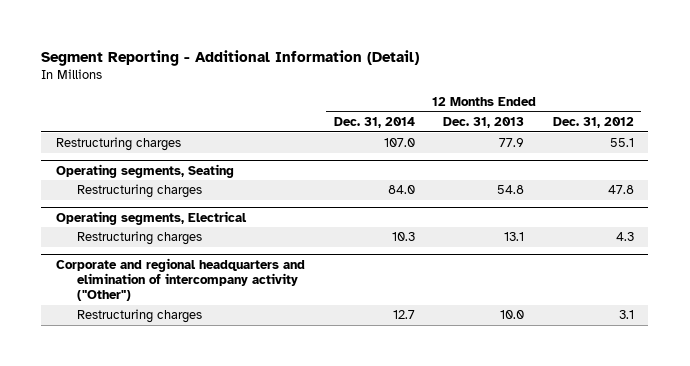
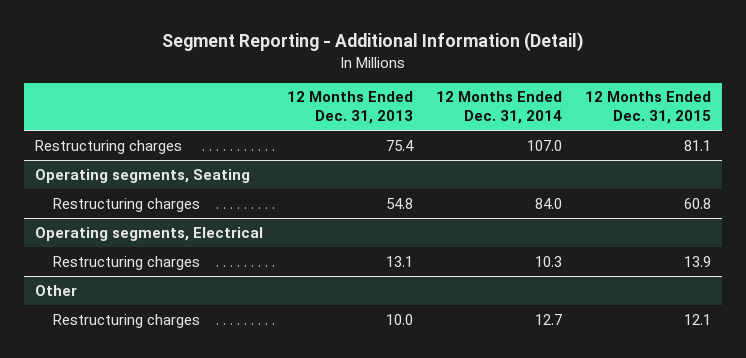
[552,117,634,129] Dec. 31, 2012 -> none
none -> [584,91,711,125] 12 Months Ended Dec. 31, 2015
[499,138,525,148] 77.9 -> [385,139,414,151] 75.4
[55,257,305,302] Corporate and regional headquarters and elimination of intercompany activity ("Other") -> none
none -> [35,284,78,296] Other

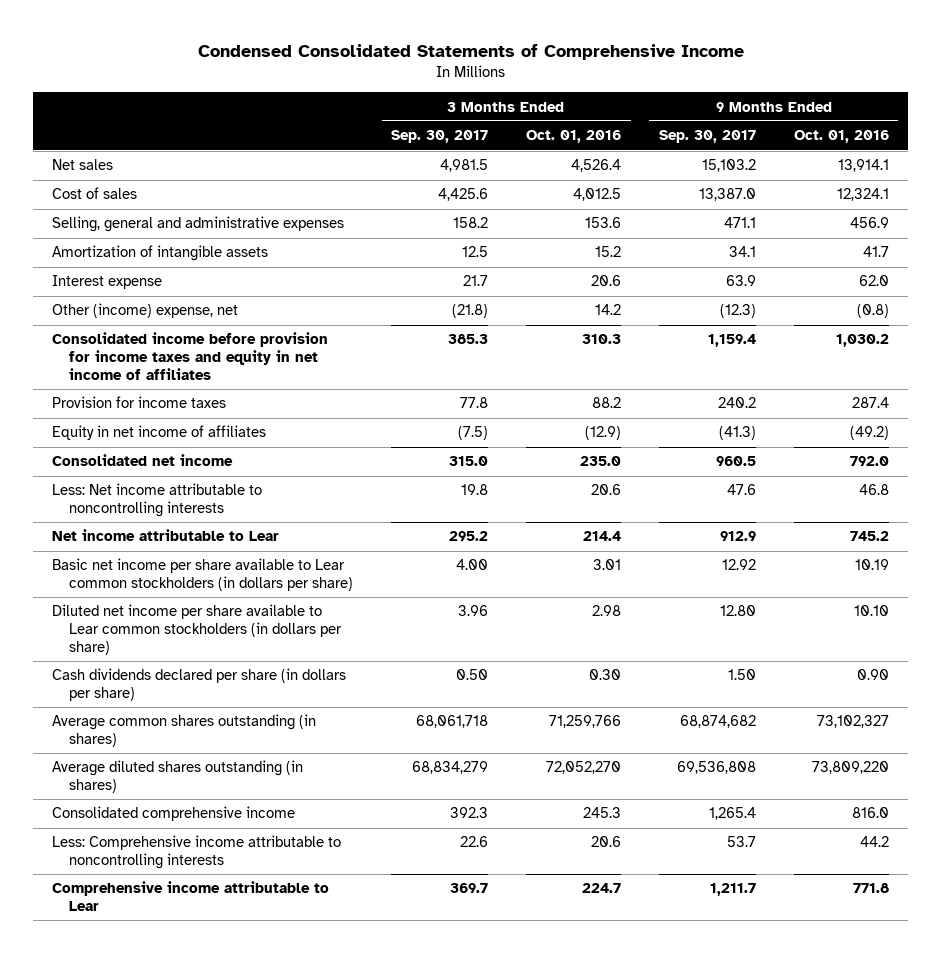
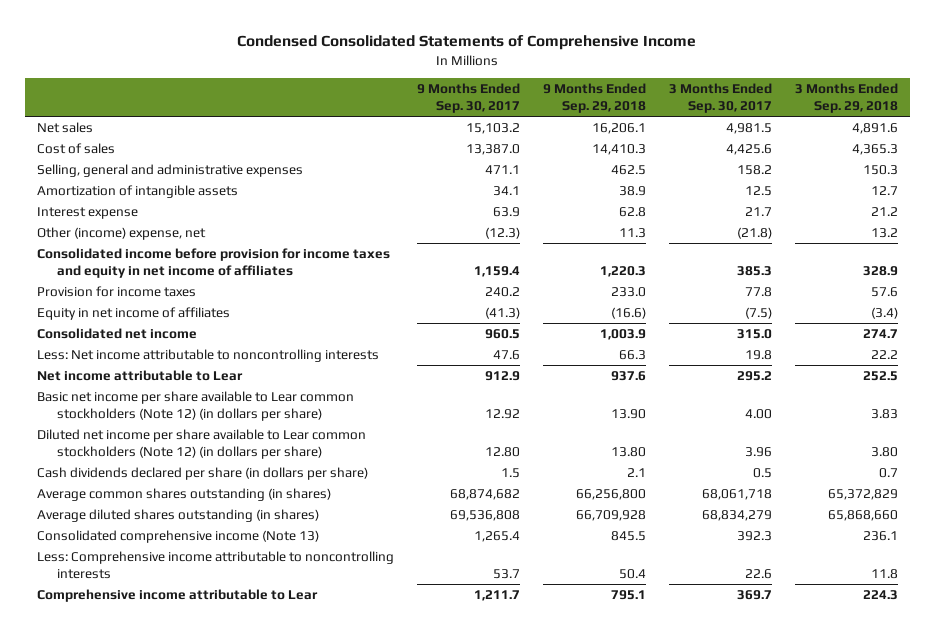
[526,130,622,144] Oct. 01, 2016 -> none
[793,130,889,144] Oct. 01, 2016 -> none
none -> [542,82,646,114] 9 Months Ended Sep. 29, 2018
none -> [795,82,899,114] 3 Months Ended Sep. 29, 2018
[52,558,354,592] Basic net income per share available to Lear common stockholders (in dollars per share) -> [36,390,354,422] Basic net income per share available to Lear common stockholders (Note 12) (in dollars per share)
[52,604,343,655] Diluted net income per share available to Lear common stockholders (in dollars per share) -> [36,428,366,460] Diluted net income per share available to Lear common stockholders (Note 12) (in dollars per share)
[456,669,489,681] 0.50 -> [752,467,772,478] 0.5
[727,669,756,681] 1.50 -> [500,467,520,478] 1.5
[52,806,296,822] Consolidated comprehensive income -> [36,529,319,543] Consolidated comprehensive income (Note 13)

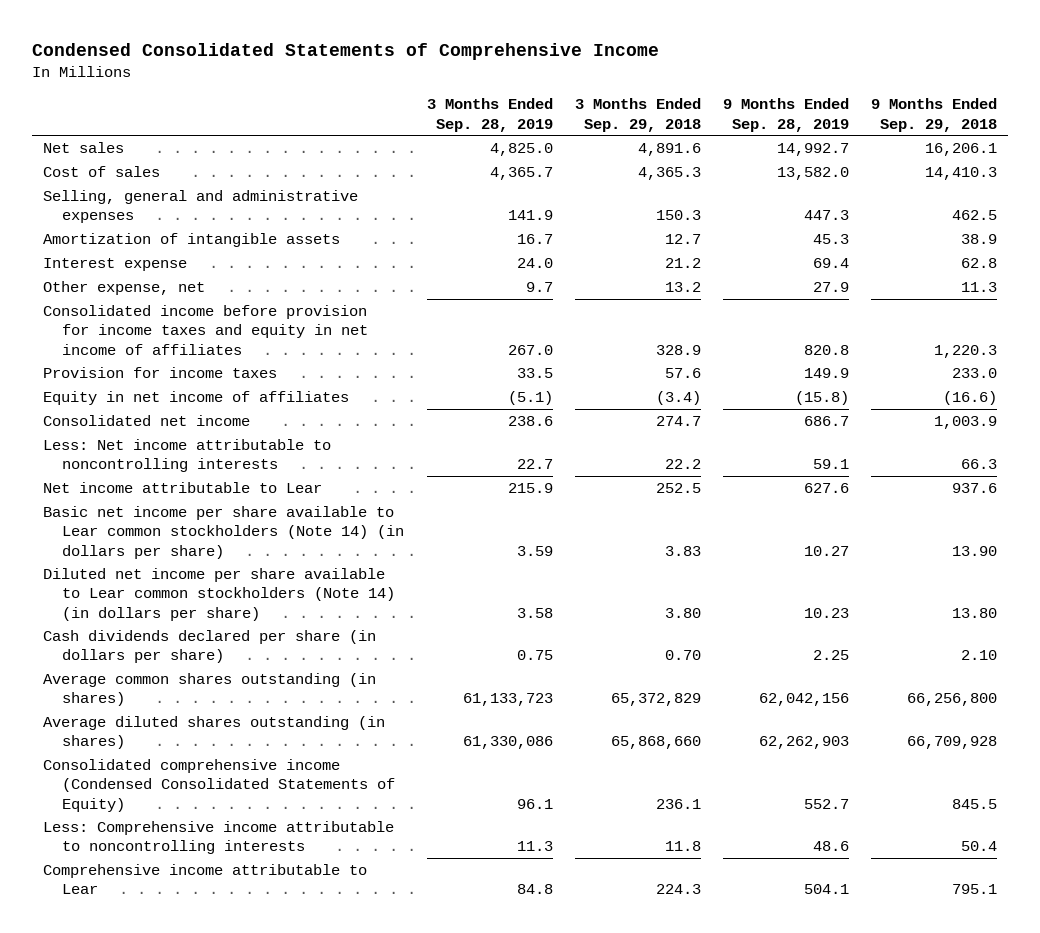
[416,82,520,114] 9 Months Ended Sep. 30, 2017 -> none
[668,82,772,114] 3 Months Ended Sep. 30, 2017 -> none
none -> [426,98,553,132] 3 Months Ended Sep. 28, 2019
none -> [722,98,849,132] 9 Months Ended Sep. 28, 2019
[36,226,206,240] Other (income) expense, net -> [42,280,205,295] Other expense, net
[36,390,354,422] Basic net income per share available to Lear common stockholders (Note 12) (in dollars per share) -> [42,505,405,559] Basic net income per share available to Lear common stockholders (Note 14) (in dollars per share)
[36,428,366,460] Diluted net income per share available to Lear common stockholders (Note 12) (in dollars per share) -> [42,567,396,621] Diluted net income per share available to Lear common stockholders (Note 14) (in dollars per share)
[626,467,646,477] 2.1 -> [960,650,997,661] 2.10
[879,467,899,478] 0.7 -> [664,650,701,661] 0.70
[36,529,319,543] Consolidated comprehensive income (Note 13) -> [42,758,396,812] Consolidated comprehensive income (Condensed Consolidated Statements of Equity)

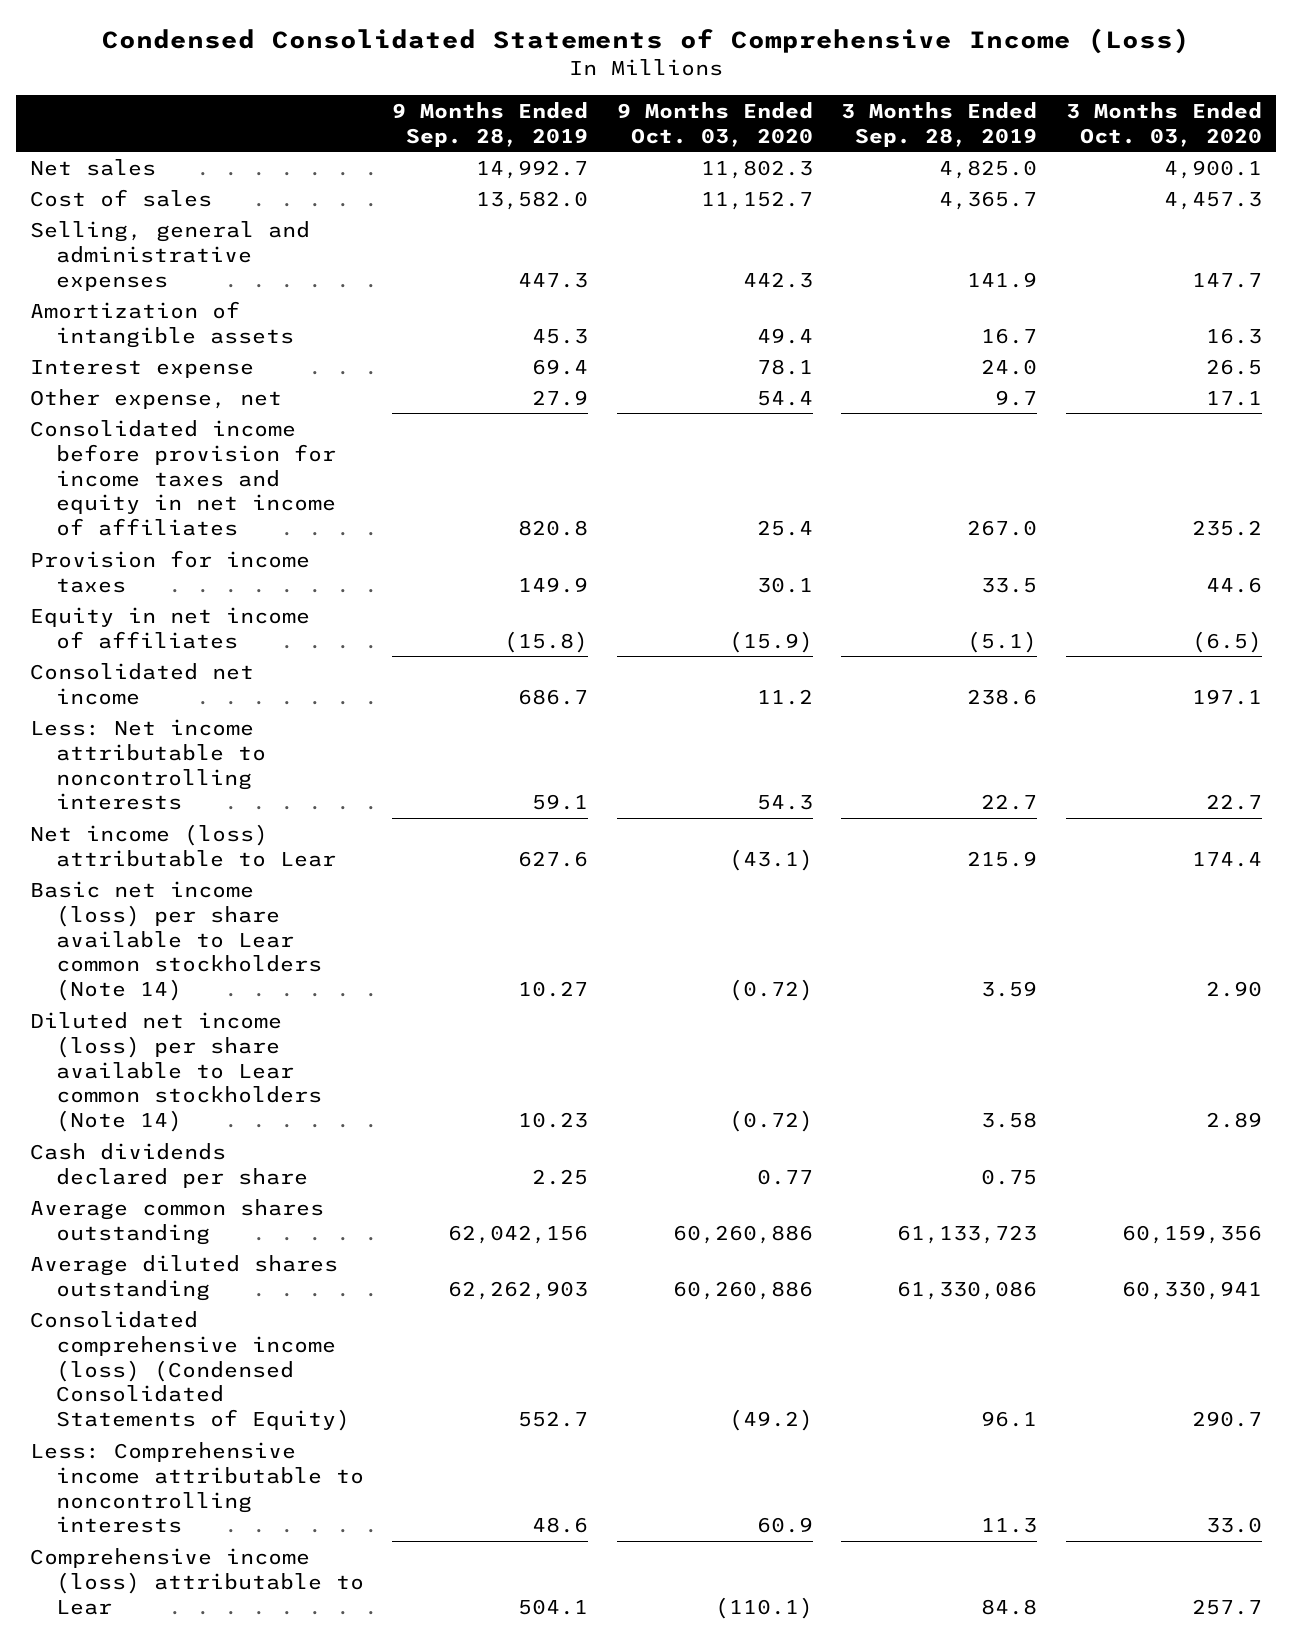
[31,42,659,60] Condensed Consolidated Statements of Comprehensive Income -> [102,27,1191,54] Condensed Consolidated Statements of Comprehensive Income (Loss)
[574,98,701,132] 3 Months Ended Sep. 29, 2018 -> none
[870,98,997,132] 9 Months Ended Sep. 29, 2018 -> none
none -> [616,101,813,147] 9 Months Ended Oct. 03, 2020
none -> [1065,101,1262,147] 3 Months Ended Oct. 03, 2020
[42,481,322,493] Net income attributable to Lear -> [30,823,337,867] Net income (loss) attributable to Lear
[42,505,405,559] Basic net income per share available to Lear common stockholders (Note 14) (in dollars per share) -> [30,880,323,1002] Basic net income (loss) per share available to Lear common stockholders (Note 14)
[42,567,396,621] Diluted net income per share available to Lear common stockholders (Note 14) (in dollars per share) -> [30,1011,323,1133] Diluted net income (loss) per share available to Lear common stockholders (Note 14)
[42,629,376,664] Cash dividends declared per share (in dollars per share) -> [30,1142,309,1188] Cash dividends declared per share
[42,672,376,707] Average common shares outstanding (in shares) -> [30,1198,325,1245] Average common shares outstanding
[42,715,385,750] Average diluted shares outstanding (in shares) -> [30,1254,339,1301] Average diluted shares outstanding
[42,758,396,812] Consolidated comprehensive income (Condensed Consolidated Statements of Equity) -> [30,1310,351,1432] Consolidated comprehensive income (loss) (Condensed Consolidated Statements of Equity)
[42,863,367,895] Comprehensive income attributable to Lear -> [30,1547,365,1615] Comprehensive income (loss) attributable to Lear

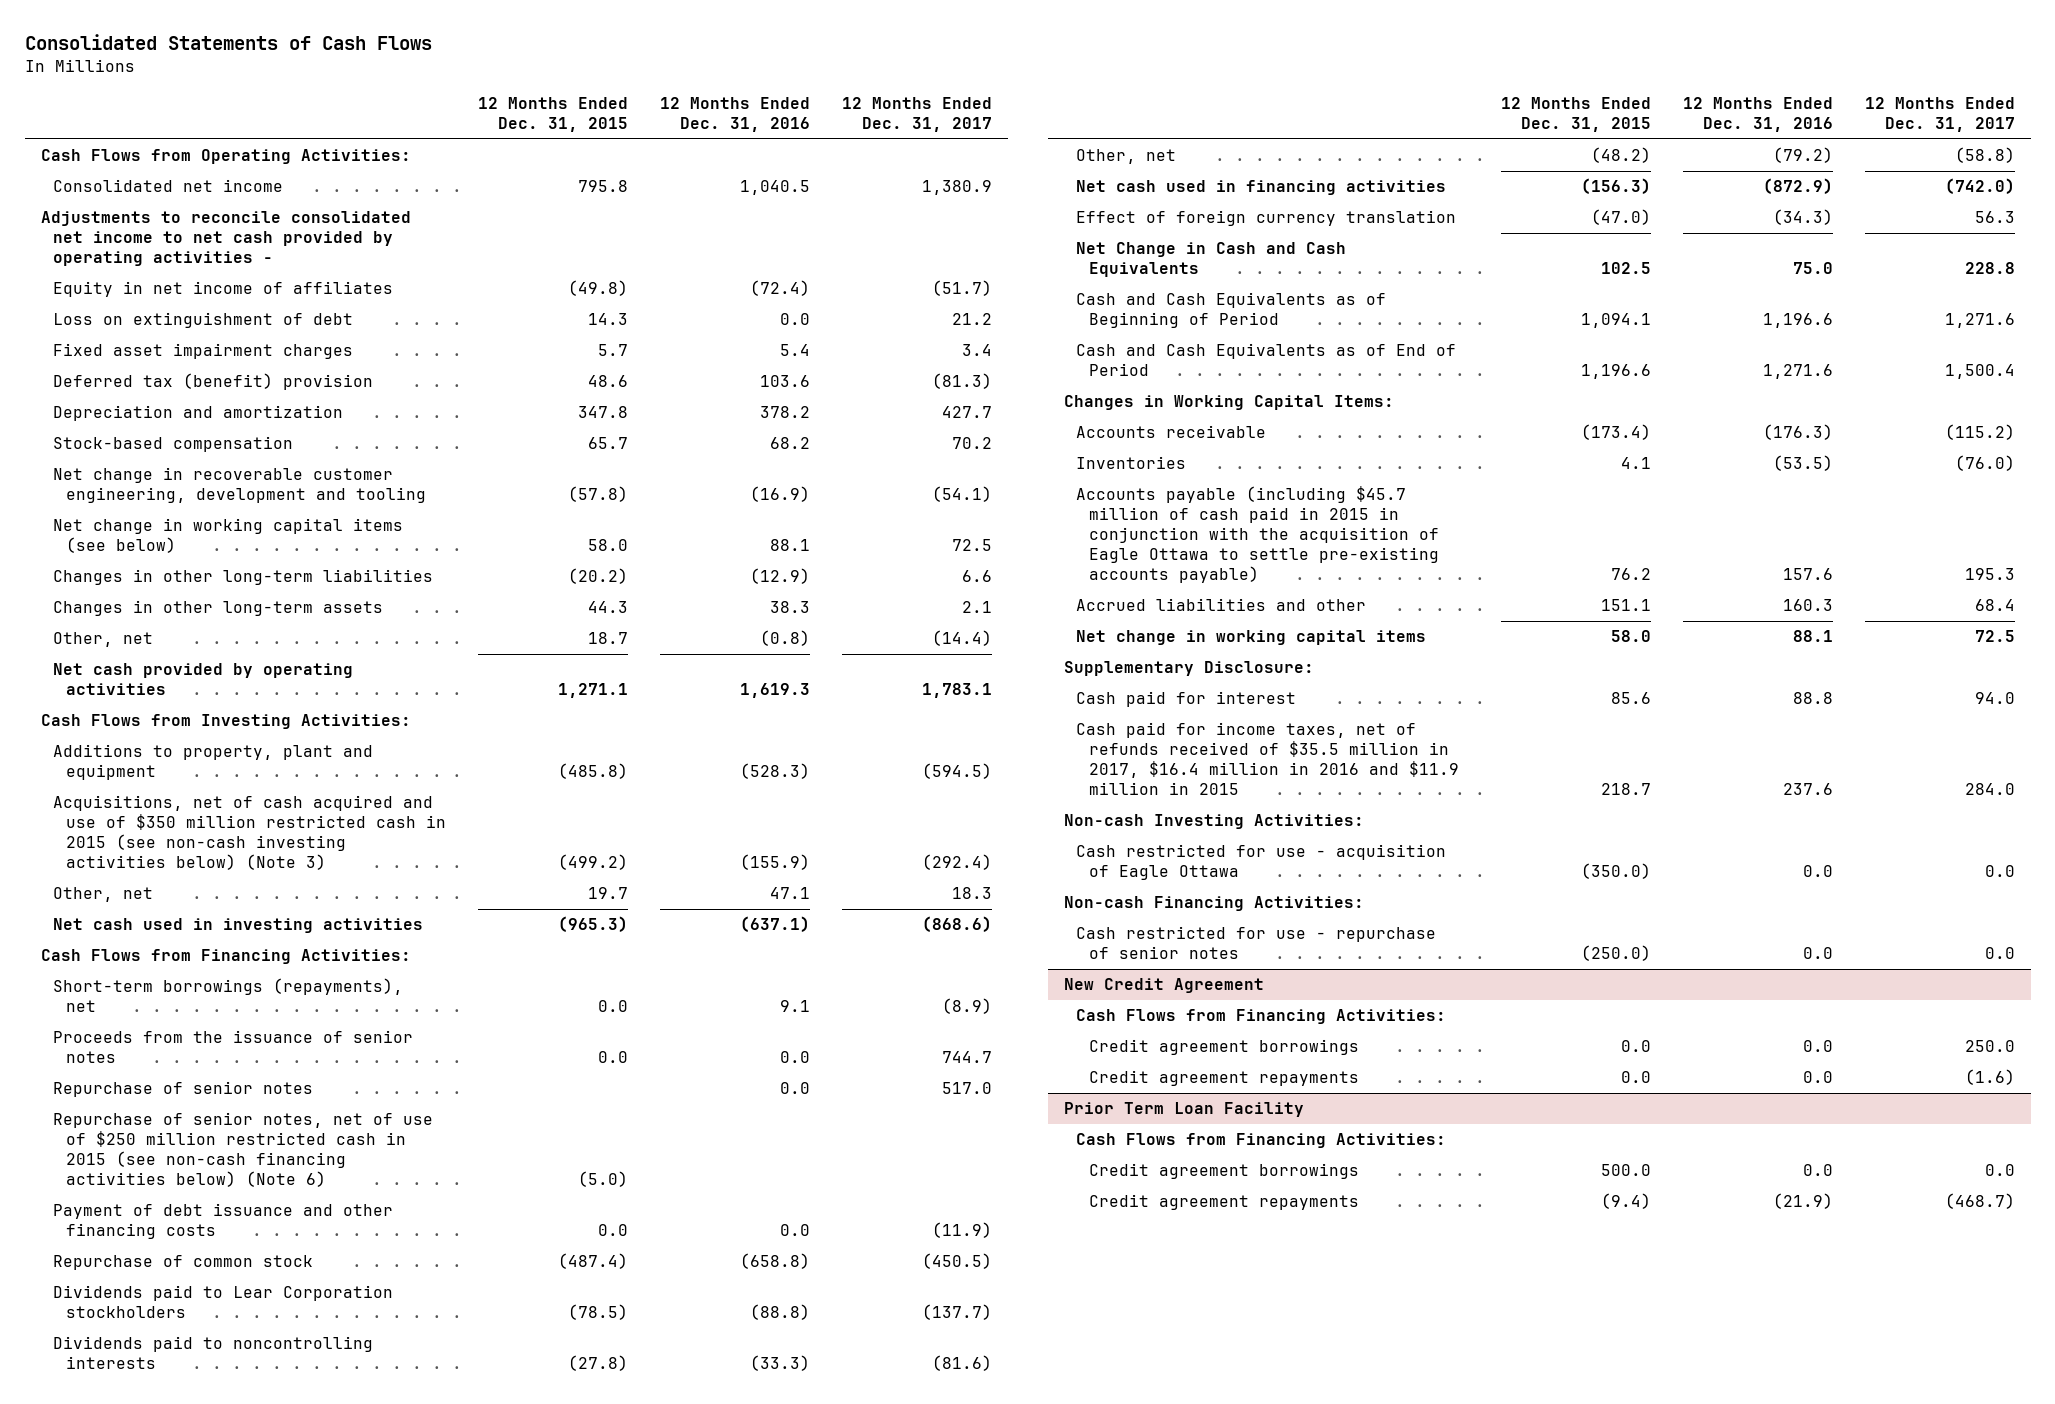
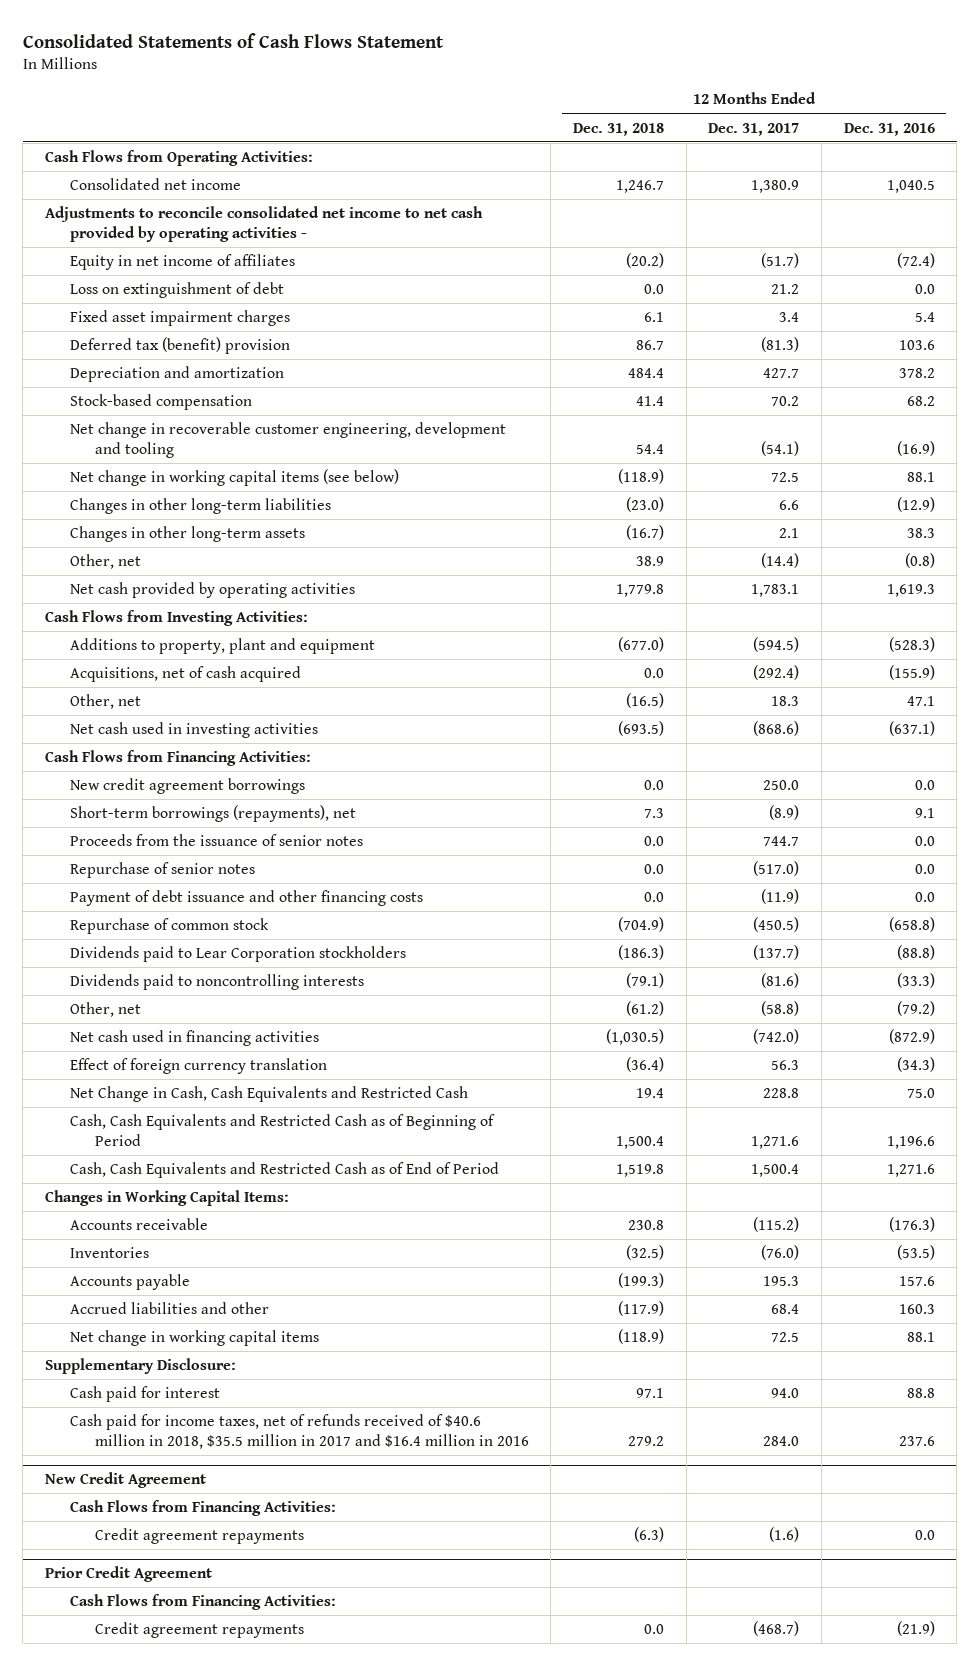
[24,33,432,50] Consolidated Statements of Cash Flows -> [22,32,444,48] Consolidated Statements of Cash Flows Statement
[477,96,628,132] 12 Months Ended Dec. 31, 2015 -> none
none -> [572,122,664,136] Dec. 31, 2018
[53,795,446,871] Acquisitions, net of cash acquired and use of $350 million restricted cash in 2015 (see non-cash investing activities below) (Note 3) -> [69,666,301,683] Acquisitions, net of cash acquired
none -> [69,778,305,795] New credit agreement borrowings
[53,1112,434,1188] Repurchase of senior notes, net of use of $250 million restricted cash in 2015 (see non-cash financing activities below) (Note 6) -> none
[941,1082,992,1095] 517.0 -> [753,861,800,877] (517.0)
[1076,242,1347,278] Net Change in Cash and Cash Equivalents -> [69,1086,468,1103] Net Change in Cash, Cash Equivalents and Restricted Cash
[1076,292,1387,329] Cash and Cash Equivalents as of Beginning of Period -> [69,1114,495,1147] Cash, Cash Equivalents and Restricted Cash as of Beginning of Period
[1076,343,1457,377] Cash and Cash Equivalents as of End of Period -> [69,1162,499,1179] Cash, Cash Equivalents and Restricted Cash as of End of Period
[1076,486,1439,583] Accounts payable (including $45.7 million of cash paid in 2015 in conjunction with the acquisition of Eagle Ottawa to settle pre-existing accounts payable) -> [69,1274,190,1291] Accounts payable
[1063,814,1364,830] Non-cash Investing Activities: -> none
[1076,844,1447,881] Cash restricted for use - acquisition of Eagle Ottawa -> none
[1063,896,1364,912] Non-cash Financing Activities: -> none
[1076,926,1437,960] Cash restricted for use - repurchase of senior notes -> none
[1076,722,1459,796] Cash paid for income taxes, net of refunds received of $35.5 million in 2017, $16.4 million in 2016 and $11.9 million in 2015 -> [69,1414,529,1450] Cash paid for income taxes, net of refunds received of $40.6 million in 2018, $35.5 million in 2017 and $16.4 million in 2016
[1088,1039,1359,1056] Credit agreement borrowings -> none
[1063,1102,1304,1118] Prior Term Loan Facility -> none
none -> [44,1566,212,1583] Prior Credit Agreement
[1088,1163,1359,1180] Credit agreement borrowings -> none

